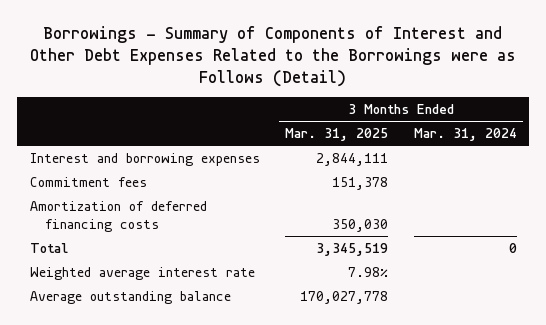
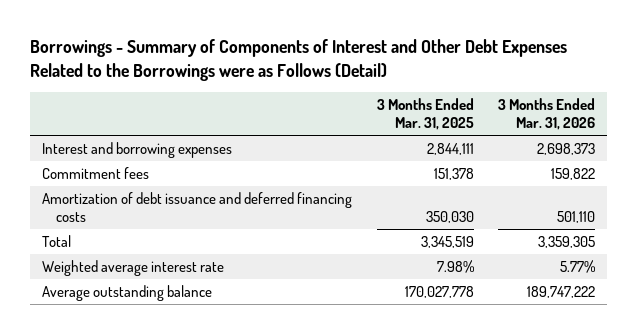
[413,127,517,141] Mar. 31, 2024 -> none
none -> [498,98,596,131] 3 Months Ended Mar. 31, 2026
[29,200,207,233] Amortization of deferred financing costs -> [42,192,353,223] Amortization of debt issuance and deferred financing costs

